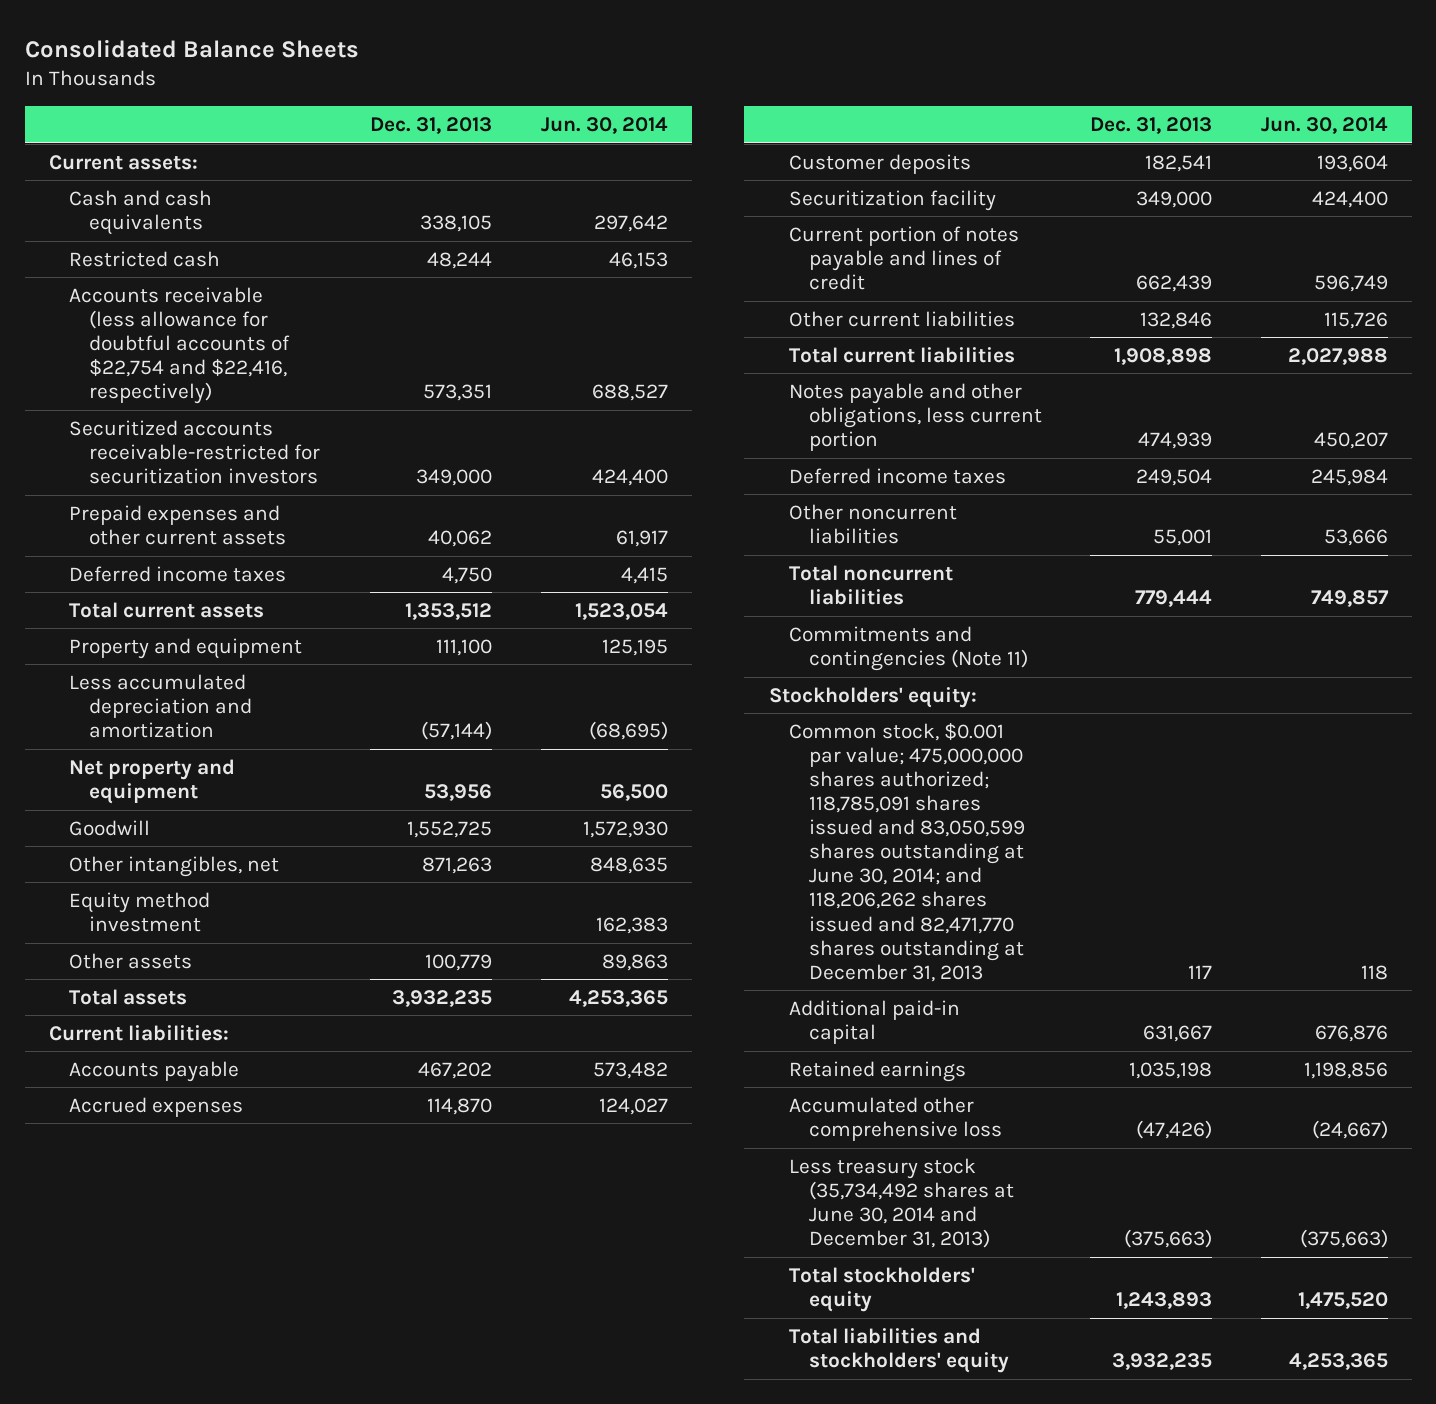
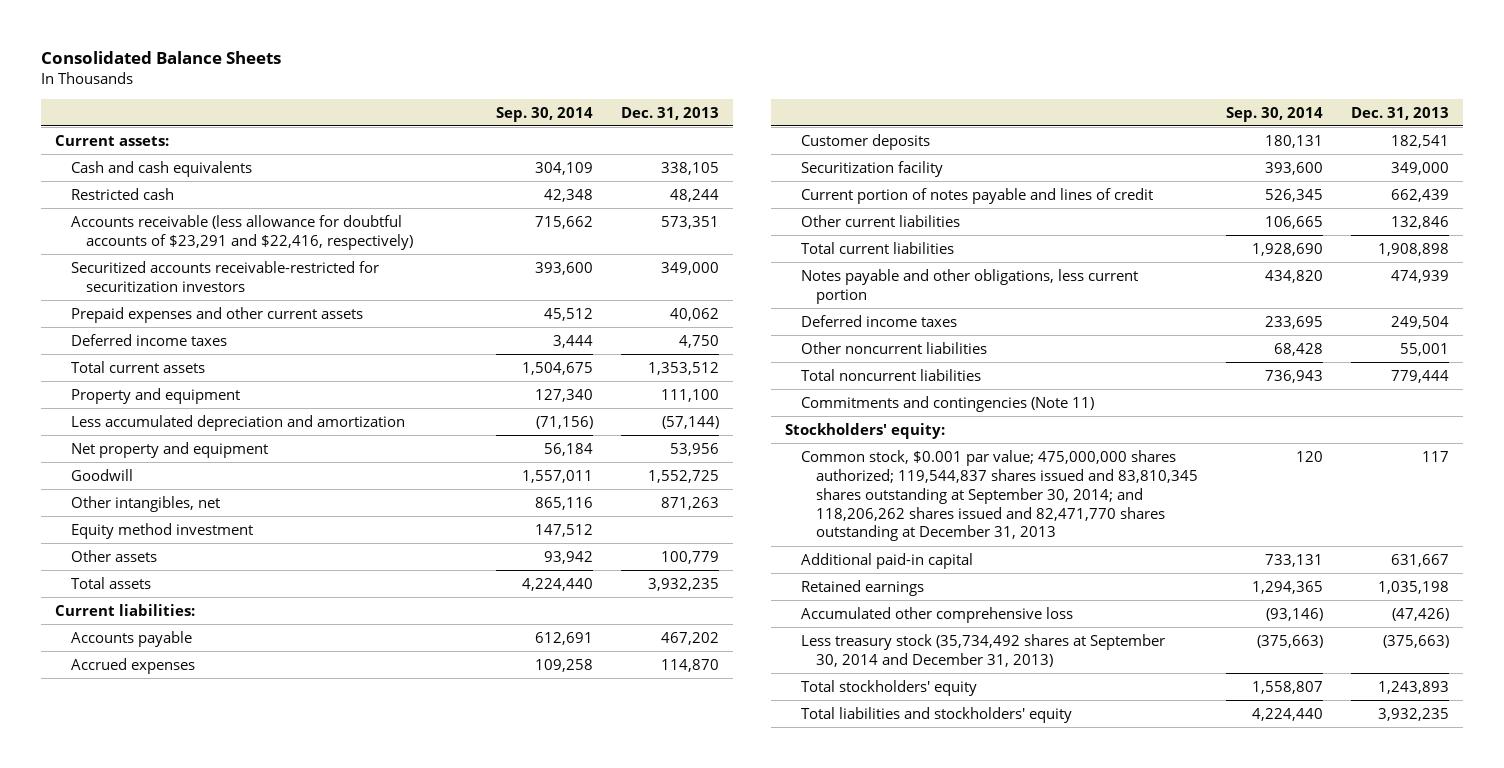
[540,116,668,134] Jun. 30, 2014 -> none
none -> [496,106,594,122] Sep. 30, 2014
[68,286,290,405] Accounts receivable (less allowance for doubtful accounts of $22,754 and $22,416, respectively) -> [70,214,414,250] Accounts receivable (less allowance for doubtful accounts of $23,291 and $22,416, respectively)
[788,722,1025,982] Common stock, $0.001 par value; 475,000,000 shares authorized; 118,785,091 shares issued and 83,050,599 shares outstanding at June 30, 2014; and 118,206,262 shares issued and 82,471,770 shares outstanding at December 31, 2013 -> [800,449,1199,542] Common stock, $0.001 par value; 475,000,000 shares authorized; 119,544,837 shares issued and 83,810,345 shares outstanding at September 30, 2014; and 118,206,262 shares issued and 82,471,770 shares outstanding at December 31, 2013
[788,1157,1014,1249] Less treasury stock (35,734,492 shares at June 30, 2014 and December 31, 2013) -> [800,633,1165,667] Less treasury stock (35,734,492 shares at September 30, 2014 and December 31, 2013)

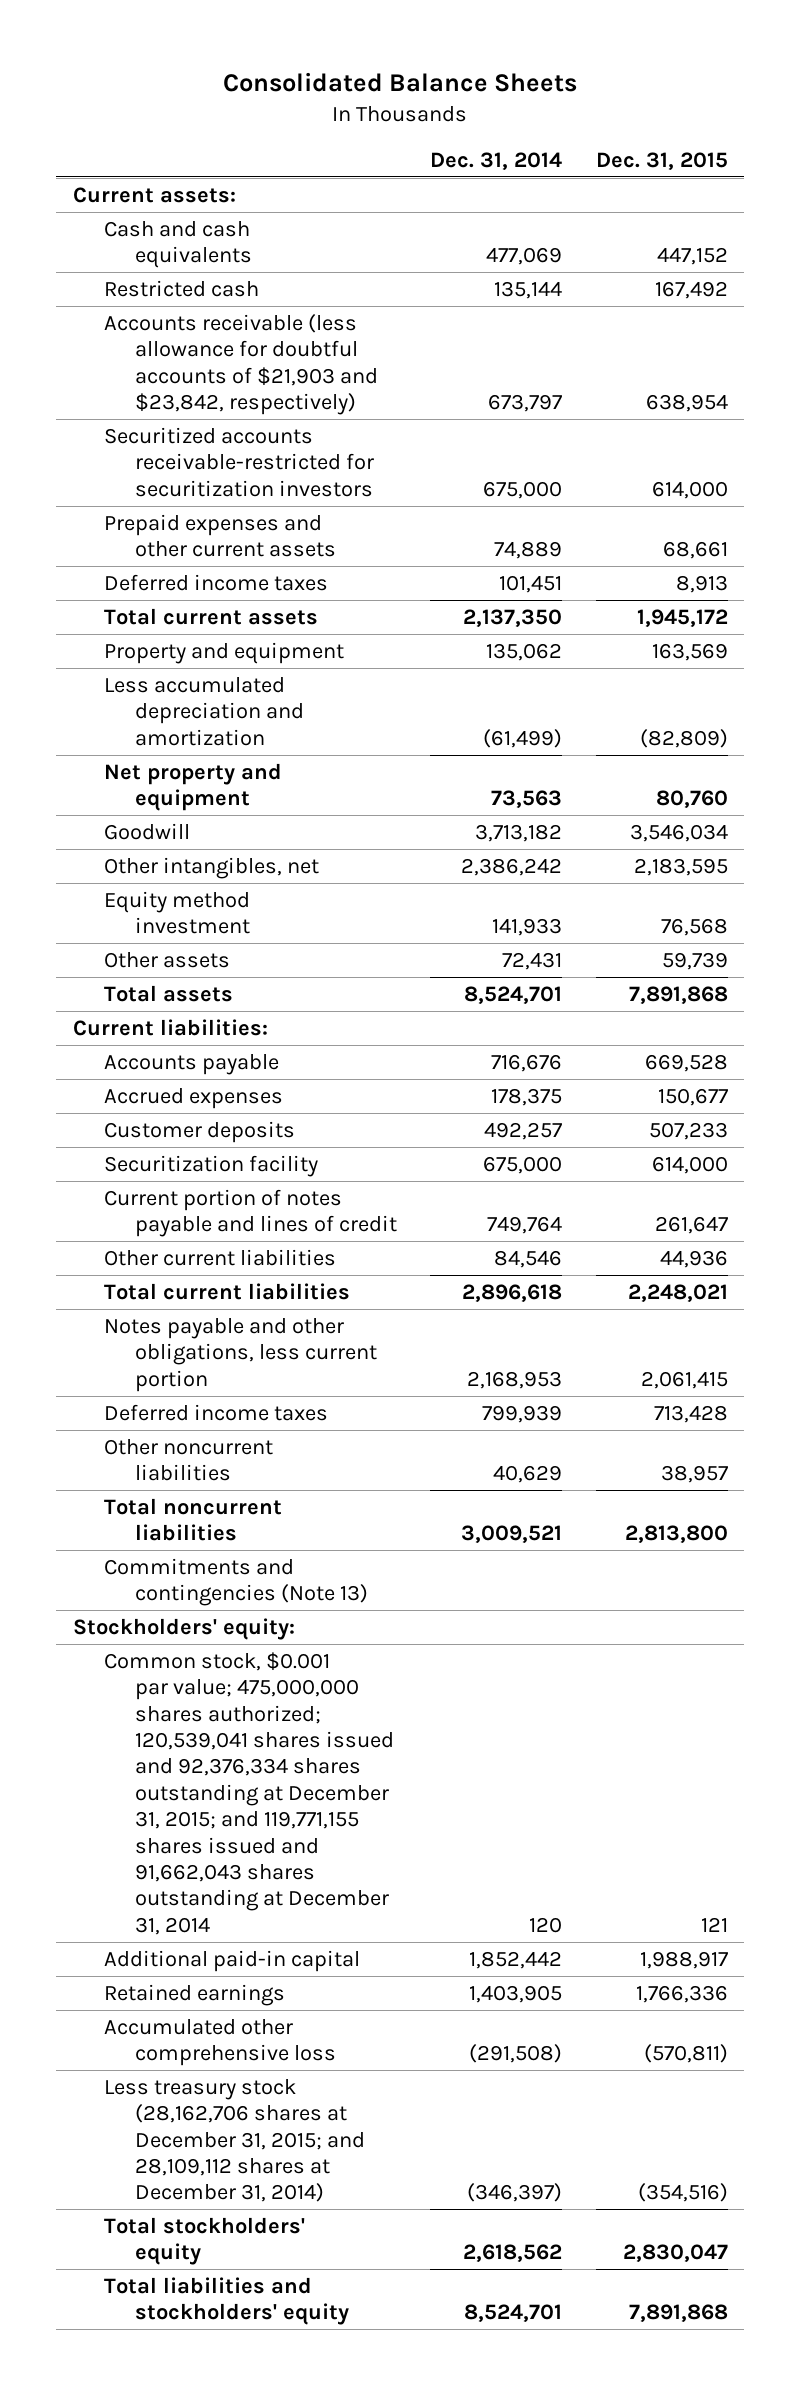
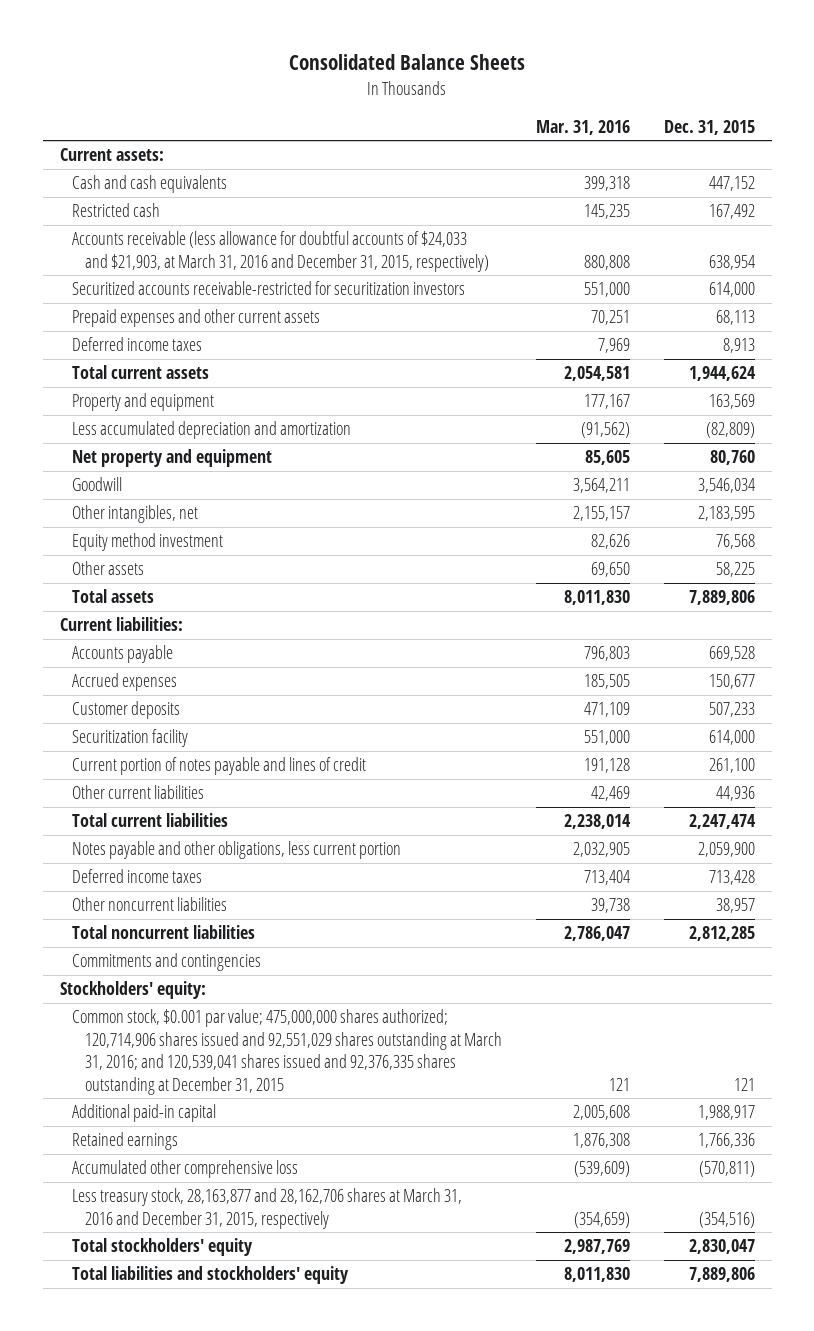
[430,151,563,170] Dec. 31, 2014 -> none
none -> [535,119,630,135] Mar. 31, 2016
[103,313,378,416] Accounts receivable (less allowance for doubtful accounts of $21,903 and $23,842, respectively) -> [72,231,489,272] Accounts receivable (less allowance for doubtful accounts of $24,033 and $21,903, at March 31, 2016 and December 31, 2015, respectively)
[662,541,728,560] 68,661 -> [715,310,755,326] 68,113
[636,608,728,627] 1,945,172 -> [688,366,756,382] 1,944,624
[661,951,728,970] 59,739 -> [715,562,755,578] 58,225
[628,985,728,1004] 7,891,868 -> [688,590,755,606] 7,889,806
[654,1216,728,1235] 261,647 -> [708,758,755,774] 261,100
[627,1283,728,1302] 2,248,021 -> [688,814,756,830] 2,247,474
[640,1370,728,1389] 2,061,415 -> [697,842,755,858] 2,059,900
[624,1525,728,1544] 2,813,800 -> [688,926,755,942] 2,812,285
[103,1557,368,1607] Commitments and contingencies (Note 13) -> [72,953,262,972] Commitments and contingencies
[103,1651,394,1935] Common stock, $0.001 par value; 475,000,000 shares authorized; 120,539,041 shares issued and 92,376,334 shares outstanding at December 31, 2015; and 119,771,155 shares issued and 91,662,043 shares outstanding at December 31, 2014 -> [72,1009,502,1095] Common stock, $0.001 par value; 475,000,000 shares authorized; 120,714,906 shares issued and 92,551,029 shares outstanding at March 31, 2016; and 120,539,041 shares issued and 92,376,335 shares outstanding at December 31, 2015
[103,2078,365,2203] Less treasury stock (28,162,706 shares at December 31, 2015; and 28,109,112 shares at December 31, 2014) -> [72,1188,463,1229] Less treasury stock, 28,163,877 and 28,162,706 shares at March 31, 2016 and December 31, 2015, respectively
[628,2304,728,2323] 7,891,868 -> [688,1267,755,1283] 7,889,806

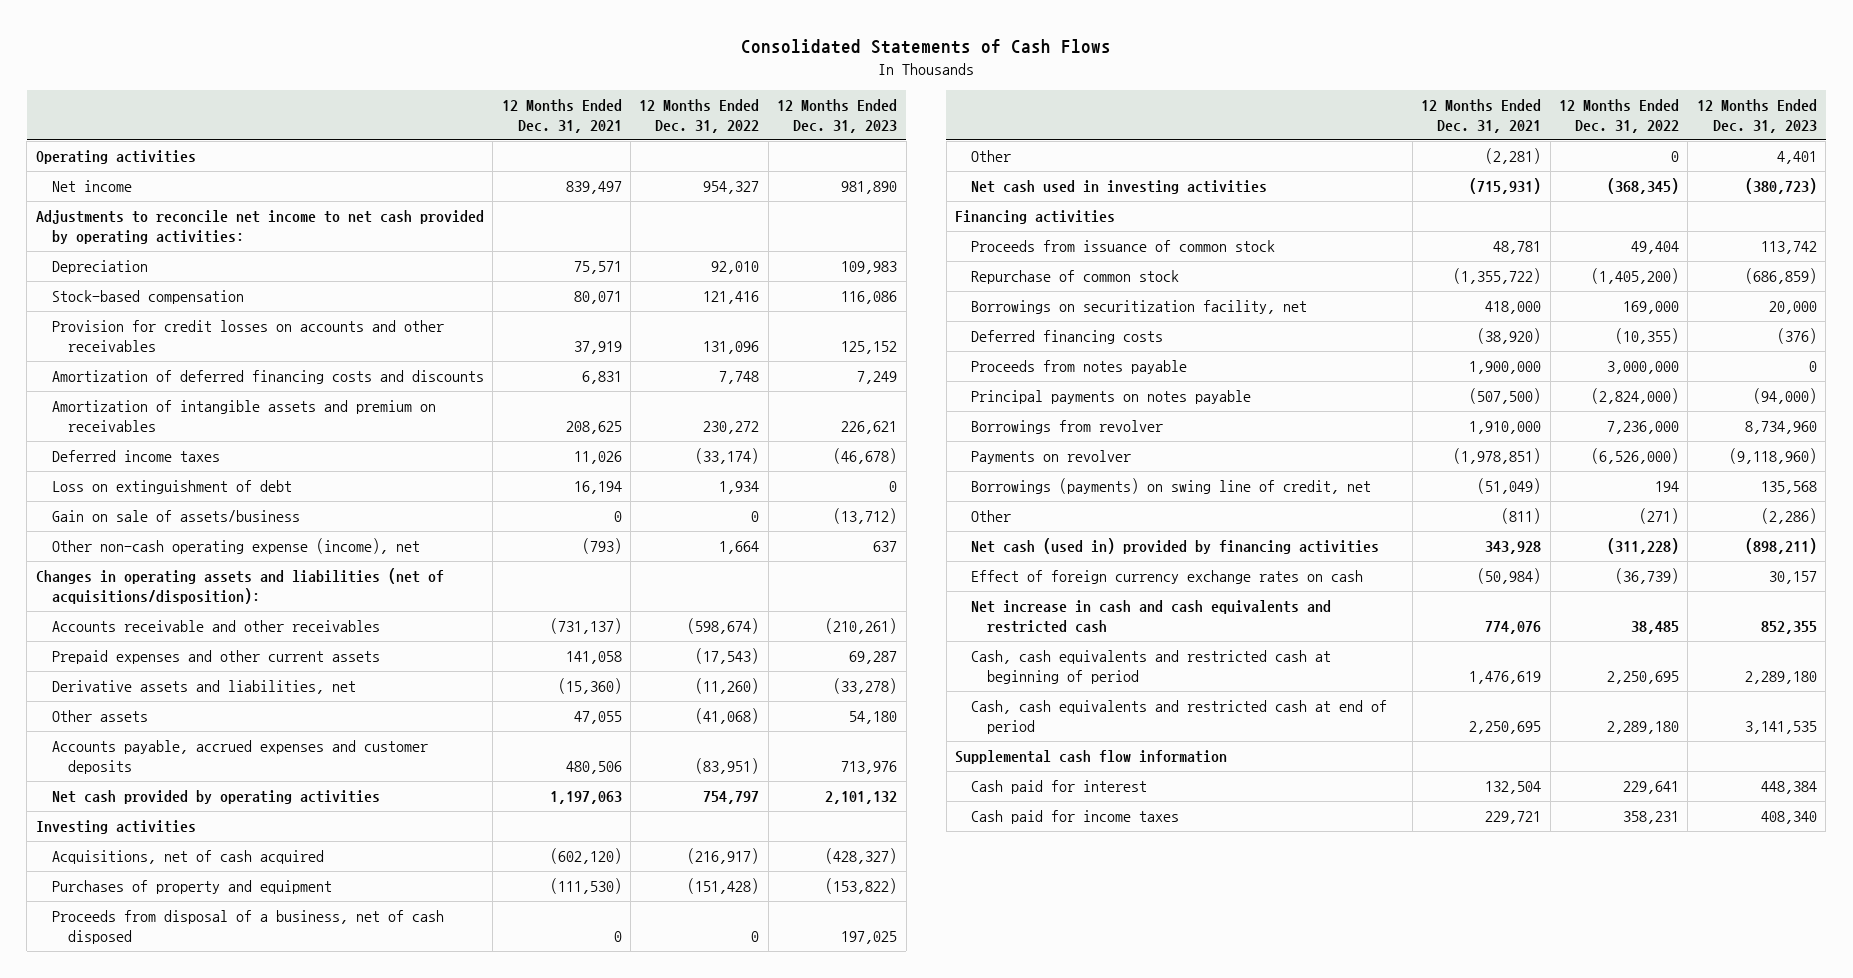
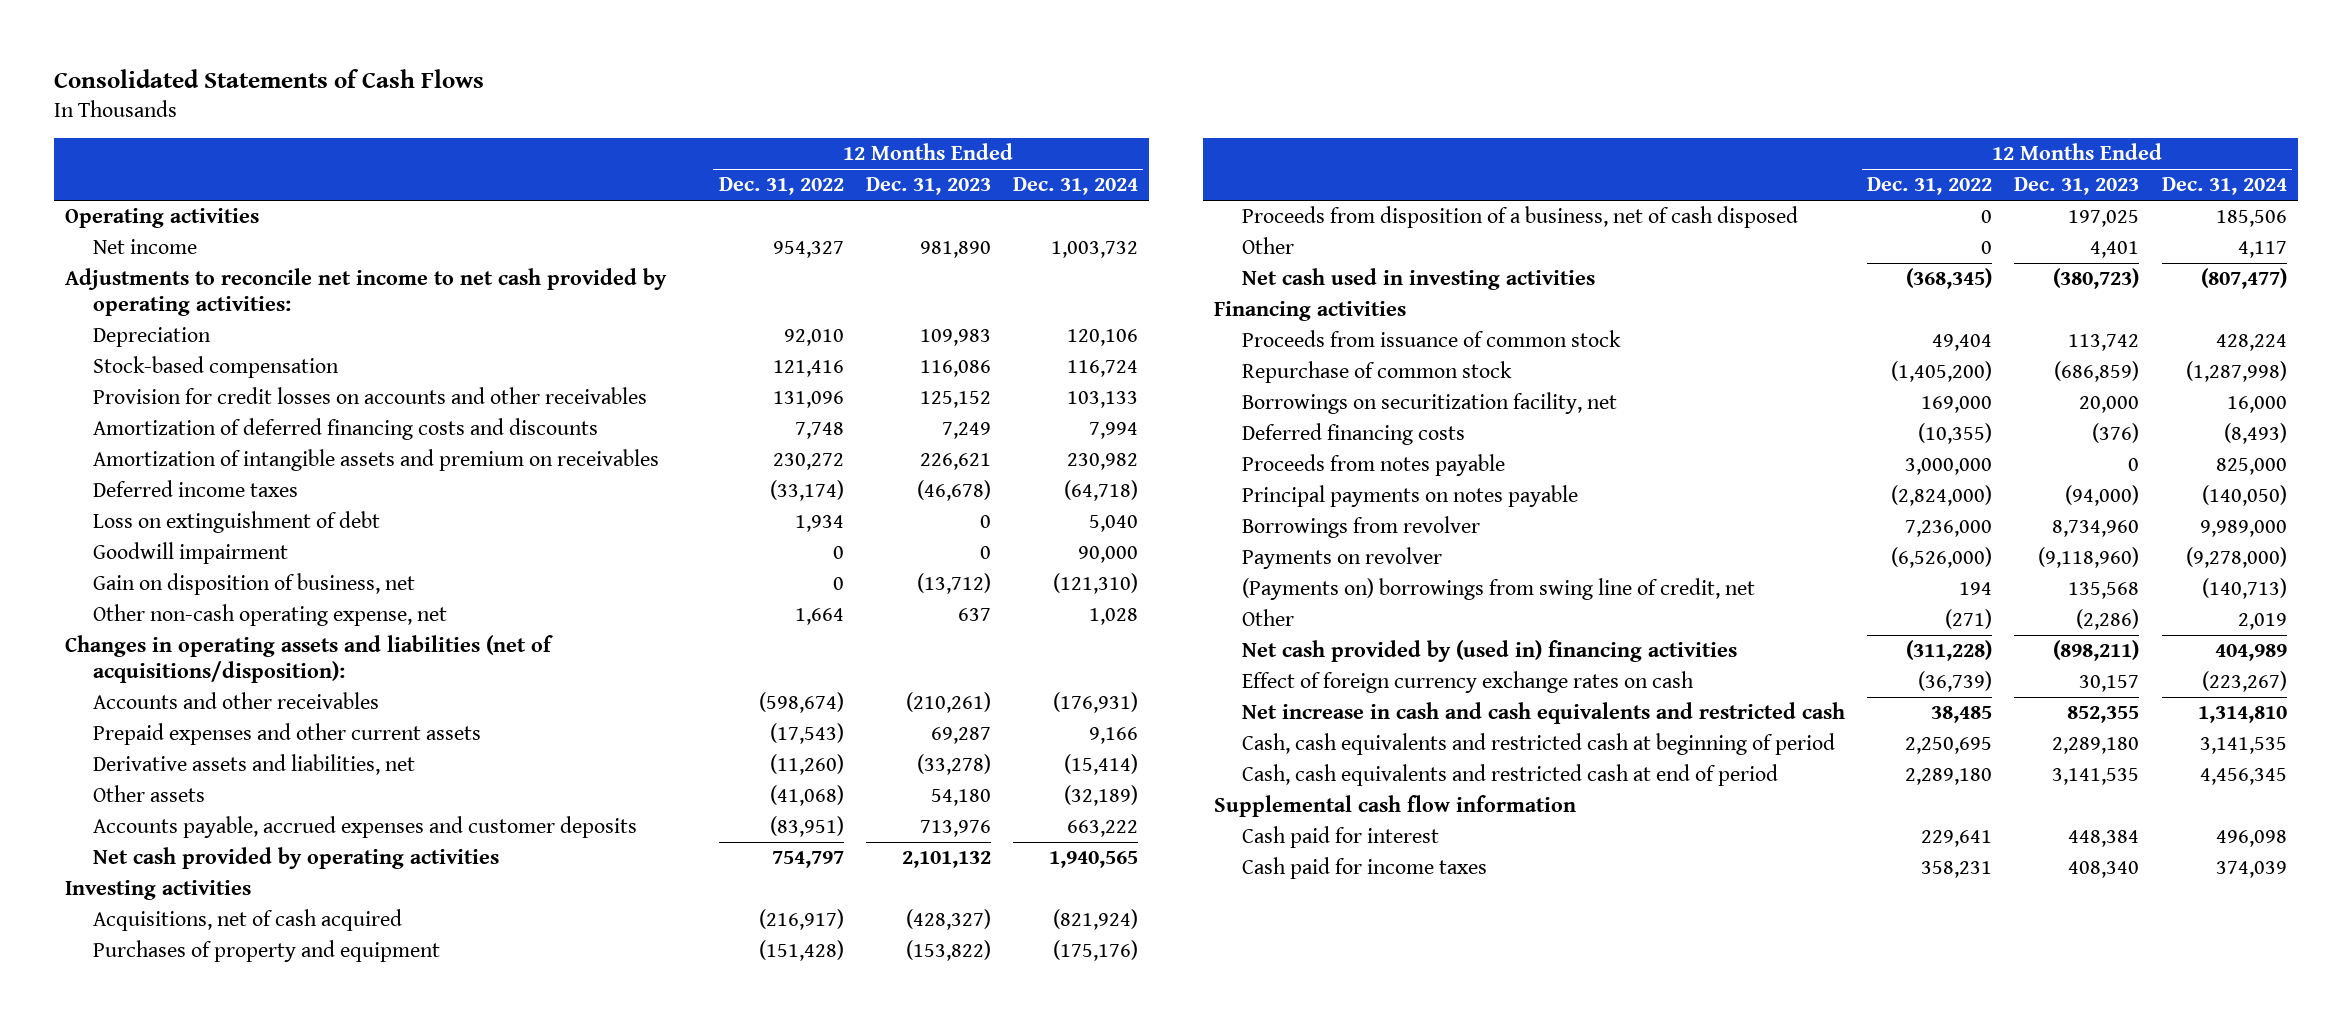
[501,99,622,133] 12 Months Ended Dec. 31, 2021 -> none
none -> [1012,177,1138,196] Dec. 31, 2024
none -> [93,542,289,565] Goodwill impairment
[51,510,300,523] Gain on sale of assets/business -> [93,573,416,596] Gain on disposition of business, net
[51,538,420,555] Other non-cash operating expense (income), net -> [93,604,448,627] Other non-cash operating expense, net
[51,620,380,633] Accounts receivable and other receivables -> [93,692,380,710] Accounts and other receivables
[51,910,444,944] Proceeds from disposal of a business, net of cash disposed -> [1242,206,1799,229] Proceeds from disposition of a business, net of cash disposed
[971,478,1372,495] Borrowings (payments) on swing line of credit, net -> [1242,578,1756,601] (Payments on) borrowings from swing line of credit, net
[971,538,1380,555] Net cash (used in) provided by financing activities -> [1242,640,1738,663] Net cash provided by (used in) financing activities

